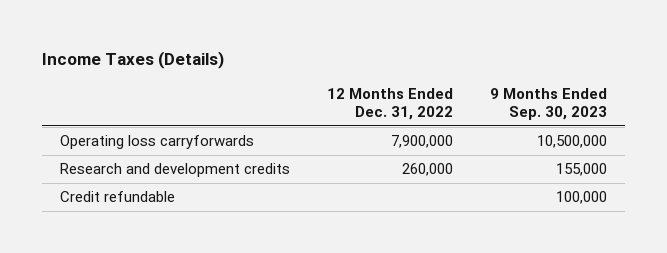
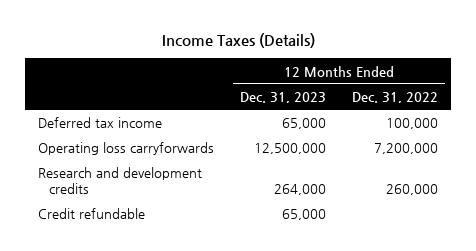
[489,88,607,121] 9 Months Ended Sep. 30, 2023 -> none
none -> [239,92,326,104] Dec. 31, 2023
none -> [37,117,162,129] Deferred tax income
[390,135,453,149] 7,900,000 -> [374,143,439,155] 7,200,000

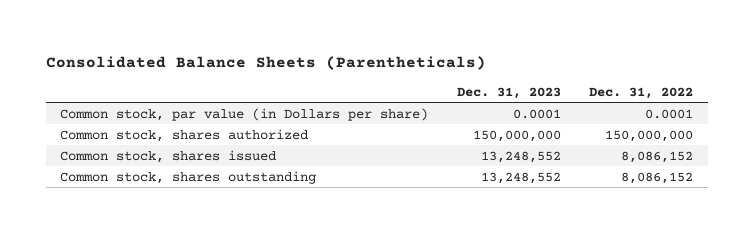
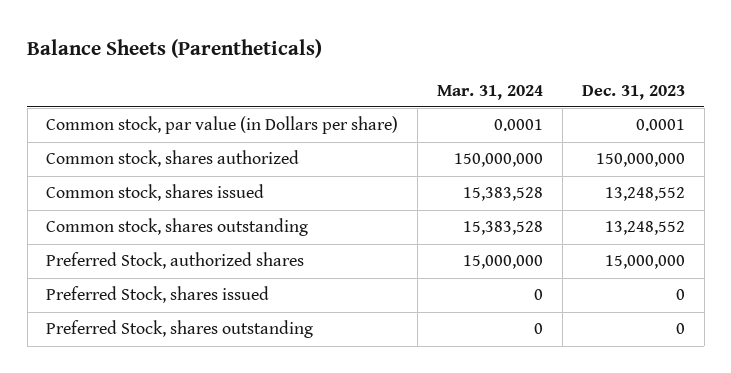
[45,56,486,71] Consolidated Balance Sheets (Parentheticals) -> [27,39,323,59] Balance Sheets (Parentheticals)
[589,86,694,99] Dec. 31, 2022 -> none
none -> [437,84,544,100] Mar. 31, 2024
none -> [46,252,305,270] Preferred Stock, authorized shares
none -> [46,286,270,304] Preferred Stock, shares issued
none -> [46,320,314,339] Preferred Stock, shares outstanding

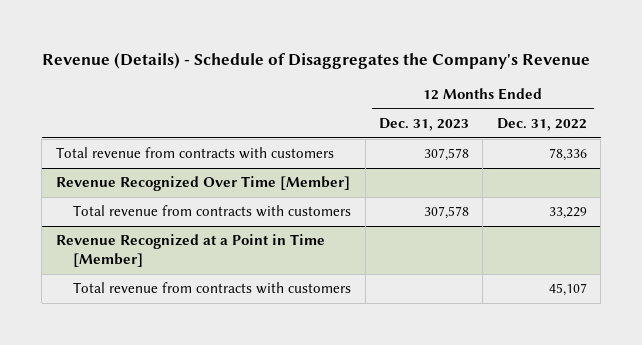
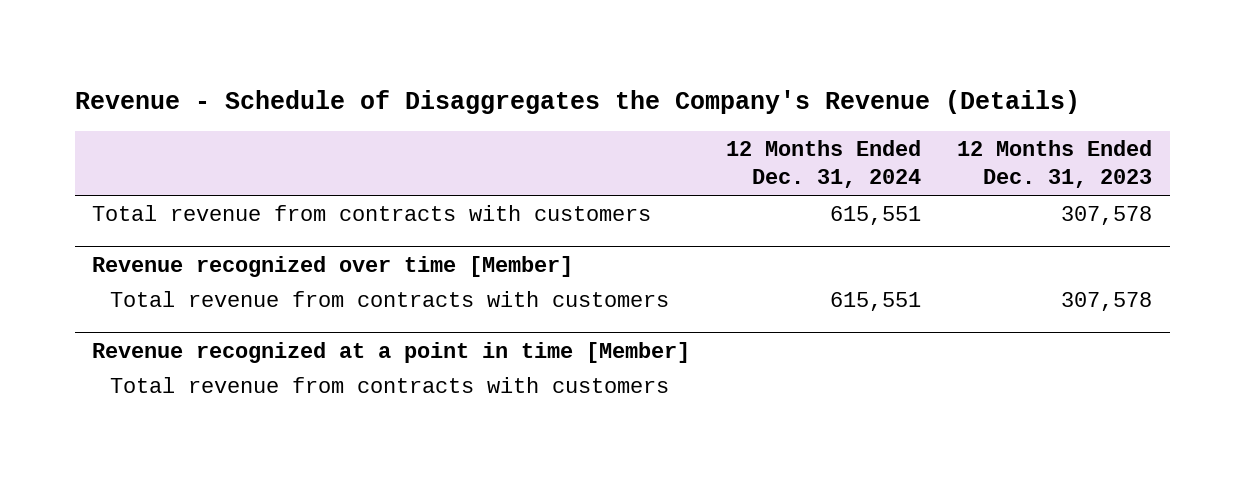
[41,51,590,69] Revenue (Details) - Schedule of Disaggregates the Company's Revenue -> [74,89,1080,114] Revenue - Schedule of Disaggregates the Company's Revenue (Details)
[496,118,587,132] Dec. 31, 2022 -> none
none -> [726,139,922,189] 12 Months Ended Dec. 31, 2024
[55,176,350,192] Revenue Recognized Over Time [Member] -> [92,255,574,277] Revenue recognized over time [Member]
[55,234,325,268] Revenue Recognized at a Point in Time [Member] -> [92,341,691,363] Revenue recognized at a point in time [Member]

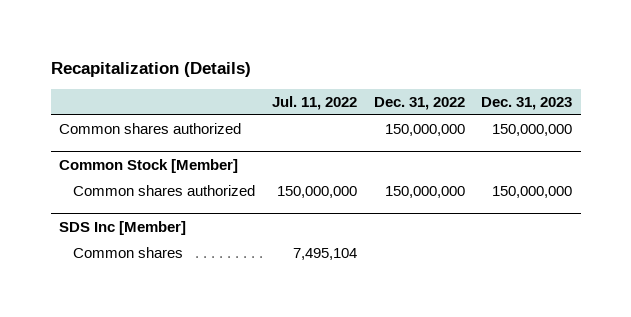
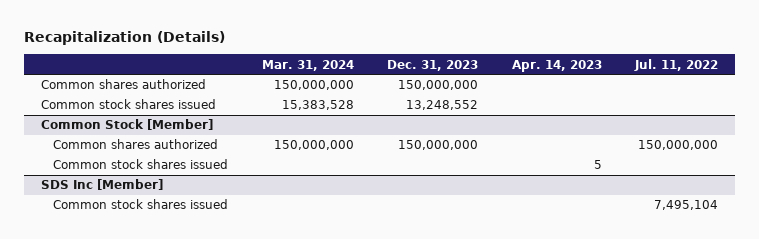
[373,96,465,110] Dec. 31, 2022 -> none
none -> [261,59,354,71] Mar. 31, 2024
none -> [511,59,602,72] Apr. 14, 2023
none -> [40,99,216,110] Common stock shares issued
none -> [53,159,229,170] Common stock shares issued
[73,247,184,259] Common shares -> [53,199,229,210] Common stock shares issued

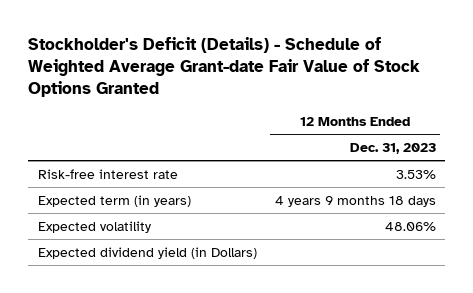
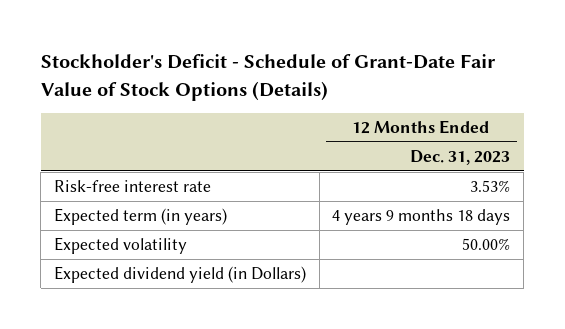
[28,37,421,98] Stockholder's Deficit (Details) - Schedule of Weighted Average Grant-date Fair Value of Stock Options Granted -> [40,54,496,101] Stockholder's Deficit - Schedule of Grant-Date Fair Value of Stock Options (Details)
[384,221,436,231] 48.06% -> [462,238,511,251] 50.00%

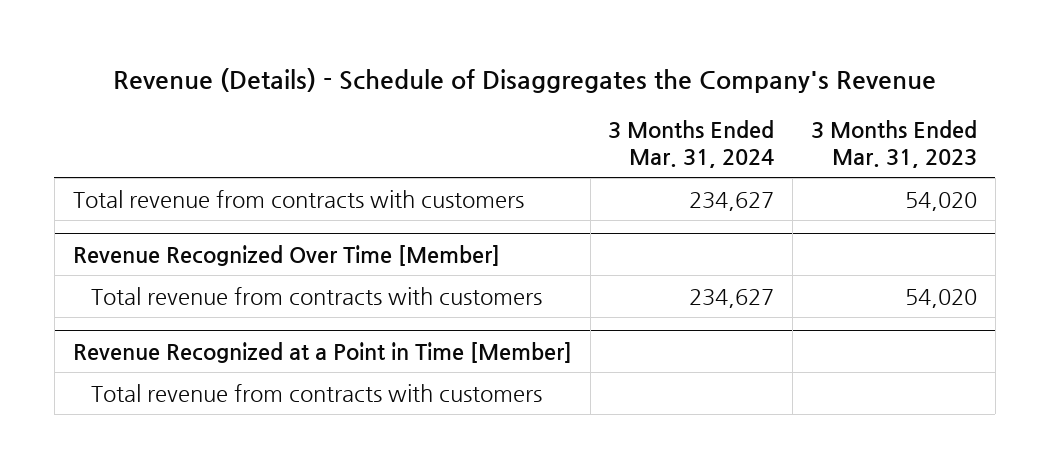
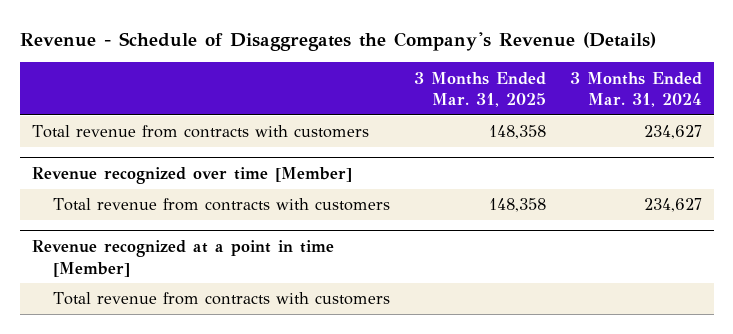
[112,67,936,93] Revenue (Details) - Schedule of Disaggregates the Company's Revenue -> [19,31,656,51] Revenue - Schedule of Disaggregates the Company's Revenue (Details)
[810,120,977,168] 3 Months Ended Mar. 31, 2023 -> none
none -> [414,71,547,108] 3 Months Ended Mar. 31, 2025
[72,244,500,266] Revenue Recognized Over Time [Member] -> [31,167,352,185] Revenue recognized over time [Member]
[72,341,572,363] Revenue Recognized at a Point in Time [Member] -> [31,240,334,277] Revenue recognized at a point in time [Member]

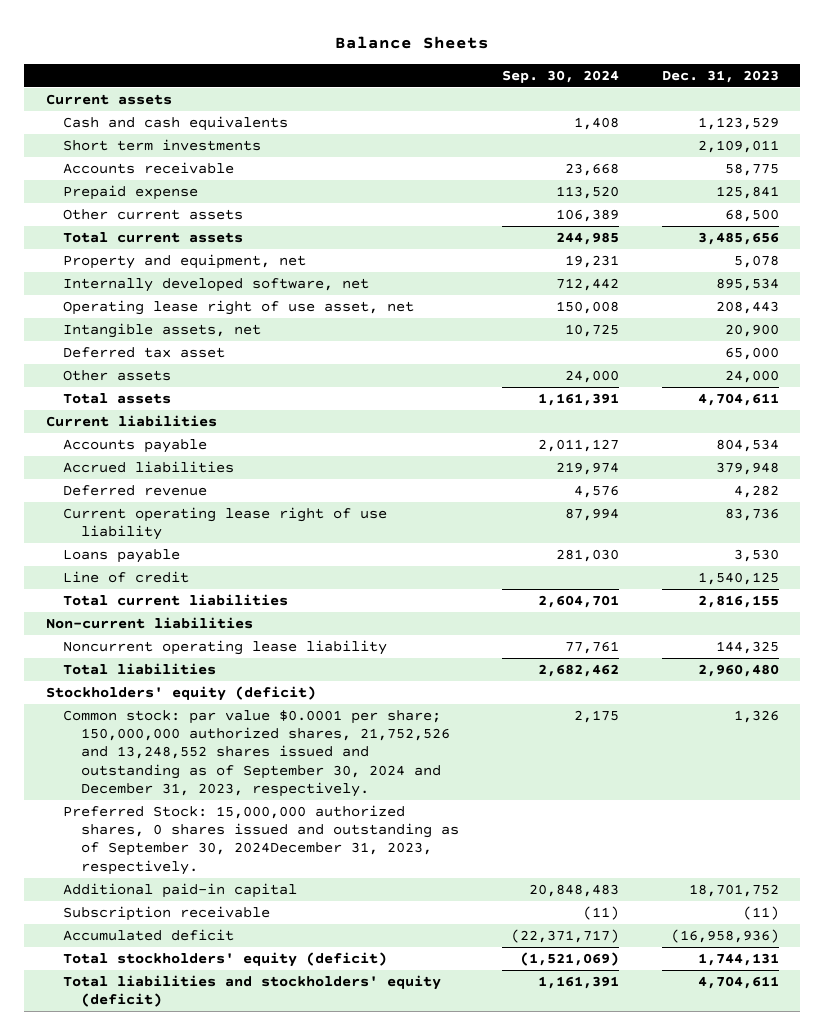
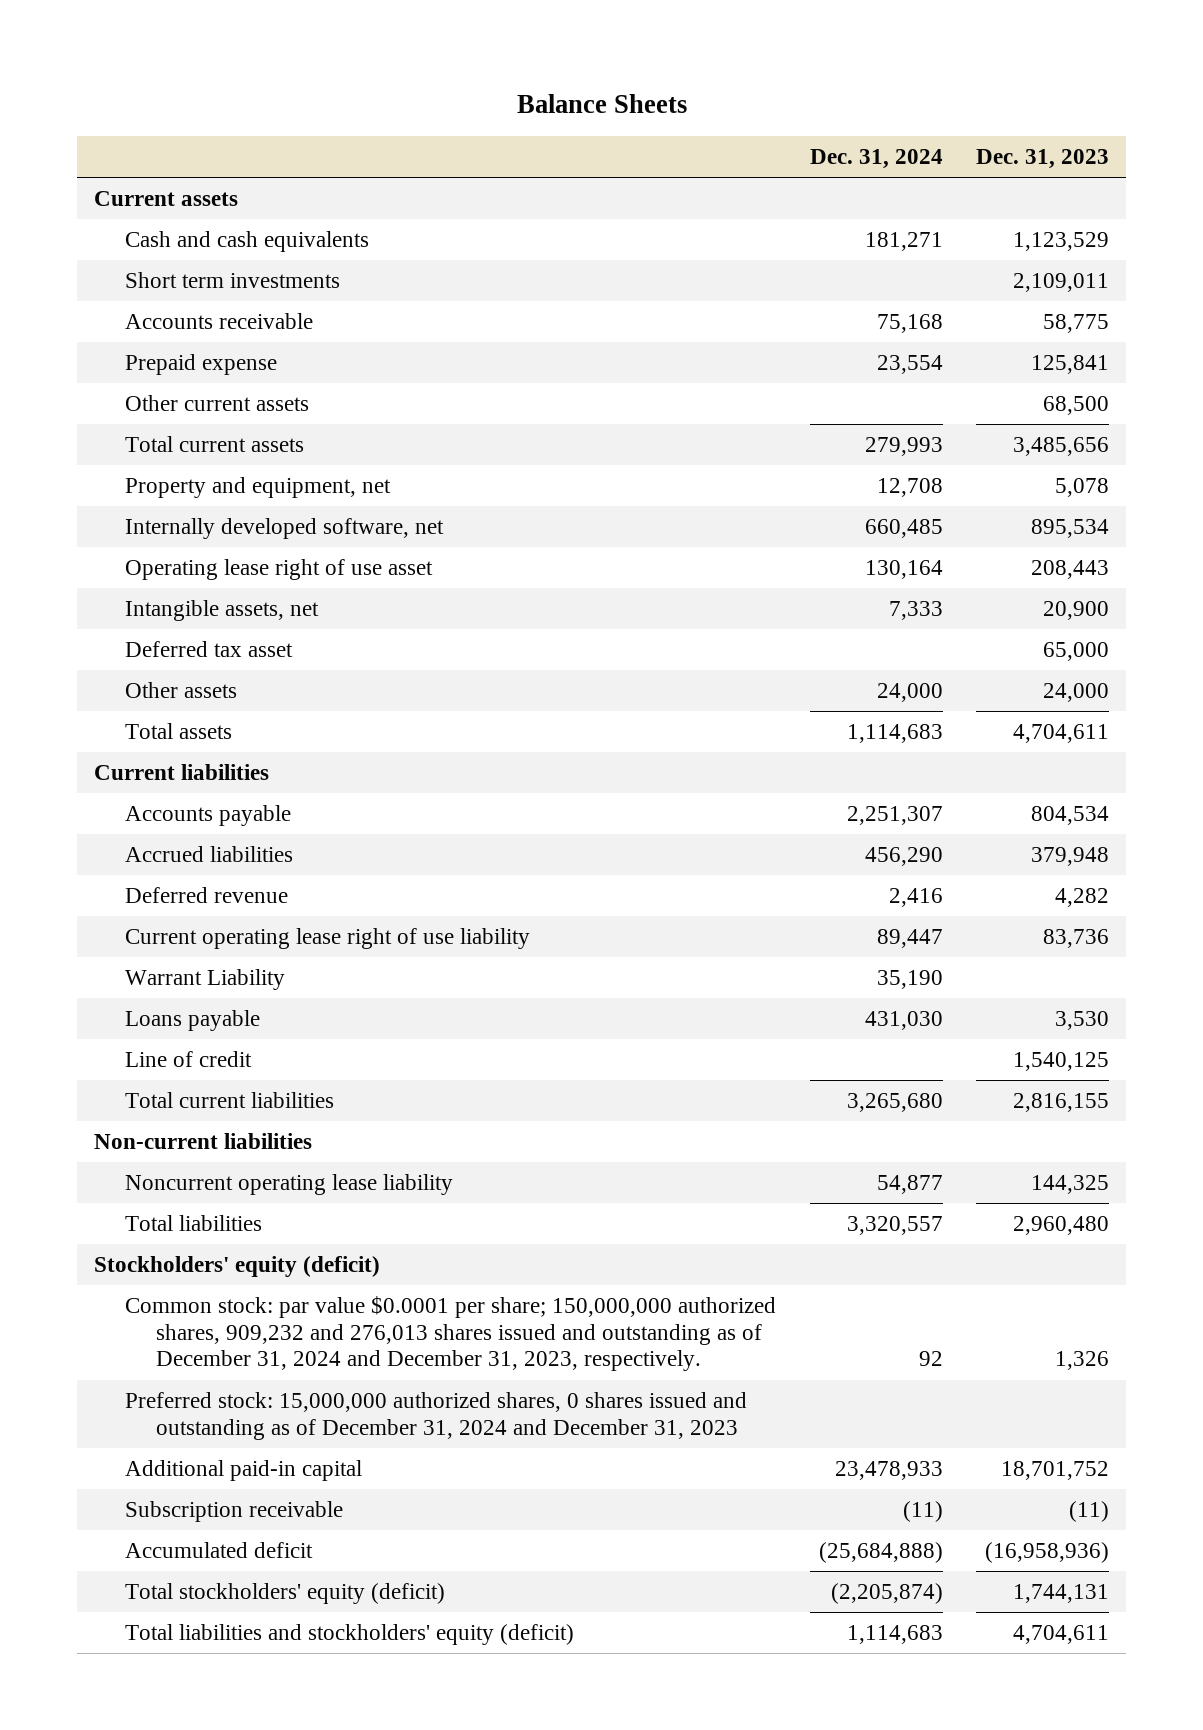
[501,69,619,83] Sep. 30, 2024 -> none
none -> [809,149,943,170] Dec. 31, 2024
[63,300,415,316] Operating lease right of use asset, net -> [125,559,434,581] Operating lease right of use asset
none -> [125,969,286,991] Warrant Liability
[63,710,450,797] Common stock: par value $0.0001 per share; 150,000,000 authorized shares, 21,752,526 and 13,248,552 shares issued and outstanding as of September 30, 2024 and December 31, 2023, respectively. -> [125,1296,777,1372] Common stock: par value $0.0001 per share; 150,000,000 authorized shares, 909,232 and 276,013 shares issued and outstanding as of December 31, 2024 and December 31, 2023, respectively.
[63,805,459,875] Preferred Stock: 15,000,000 authorized shares, 0 shares issued and outstanding as of September 30, 2024December 31, 2023, respectively. -> [125,1392,748,1440] Preferred stock: 15,000,000 authorized shares, 0 shares issued and outstanding as of December 31, 2024 and December 31, 2023

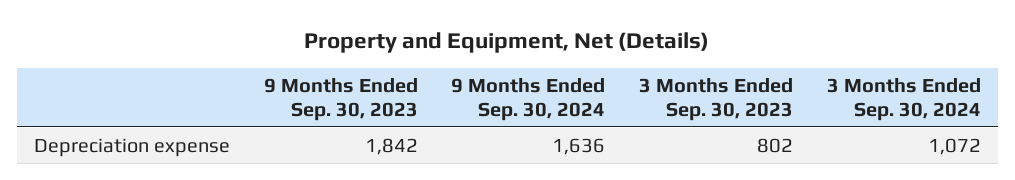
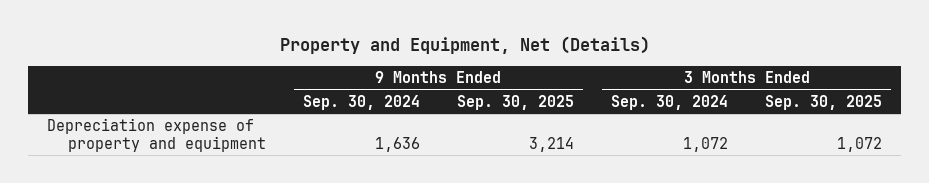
[263,77,418,121] 9 Months Ended Sep. 30, 2023 -> none
[639,77,794,121] 3 Months Ended Sep. 30, 2023 -> none
none -> [457,94,575,110] Sep. 30, 2025
none -> [765,94,883,110] Sep. 30, 2025
[34,138,231,158] Depreciation expense -> [46,118,266,152] Depreciation expense of property and equipment

